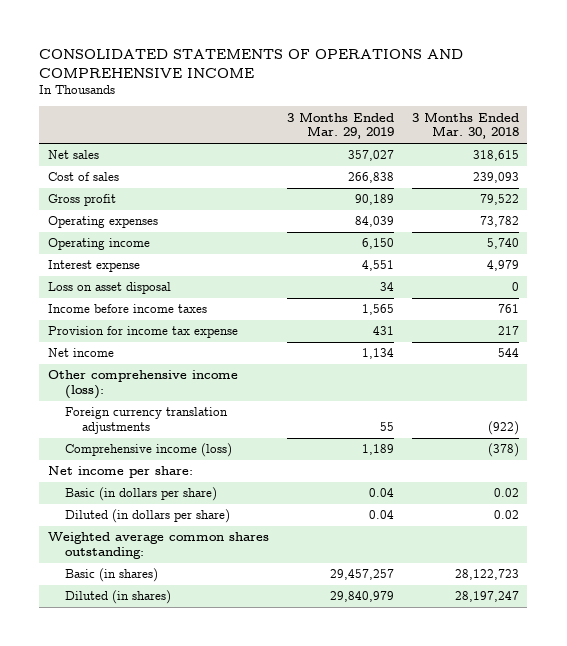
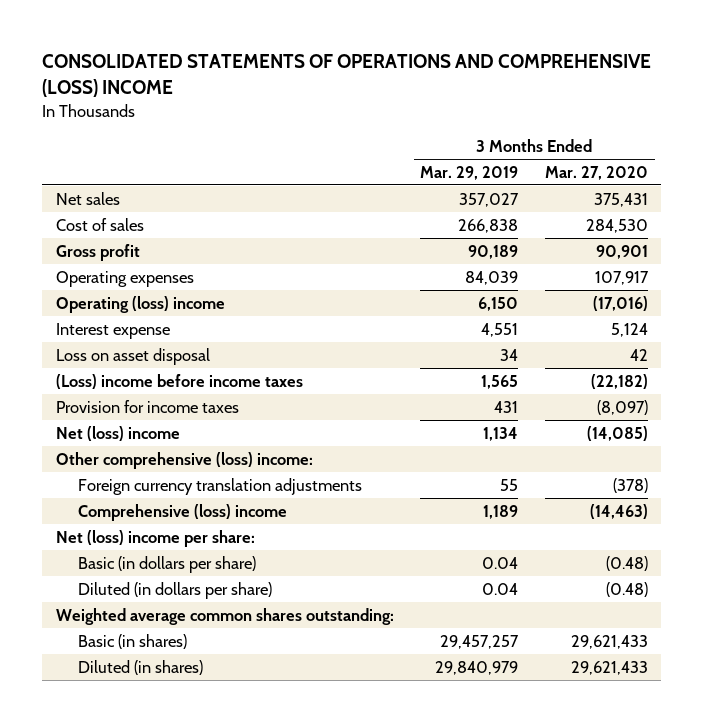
[39,48,464,78] CONSOLIDATED STATEMENTS OF OPERATIONS AND COMPREHENSIVE INCOME -> [42,54,652,98] CONSOLIDATED STATEMENTS OF OPERATIONS AND COMPREHENSIVE (LOSS) INCOME
[411,111,519,140] 3 Months Ended Mar. 30, 2018 -> none
none -> [545,165,649,180] Mar. 27, 2020
[48,238,151,251] Operating income -> [55,295,225,313] Operating (loss) income
[48,304,208,314] Income before income taxes -> [55,373,303,389] (Loss) income before income taxes
[48,326,239,339] Provision for income tax expense -> [55,399,239,413] Provision for income taxes
[48,348,115,358] Net income -> [55,425,180,441] Net (loss) income
[48,370,239,399] Other comprehensive income (loss): -> [55,451,313,469] Other comprehensive (loss) income:
[65,443,233,458] Comprehensive income (loss) -> [77,503,287,521] Comprehensive (loss) income
[48,466,194,479] Net income per share: -> [55,529,255,547] Net (loss) income per share:

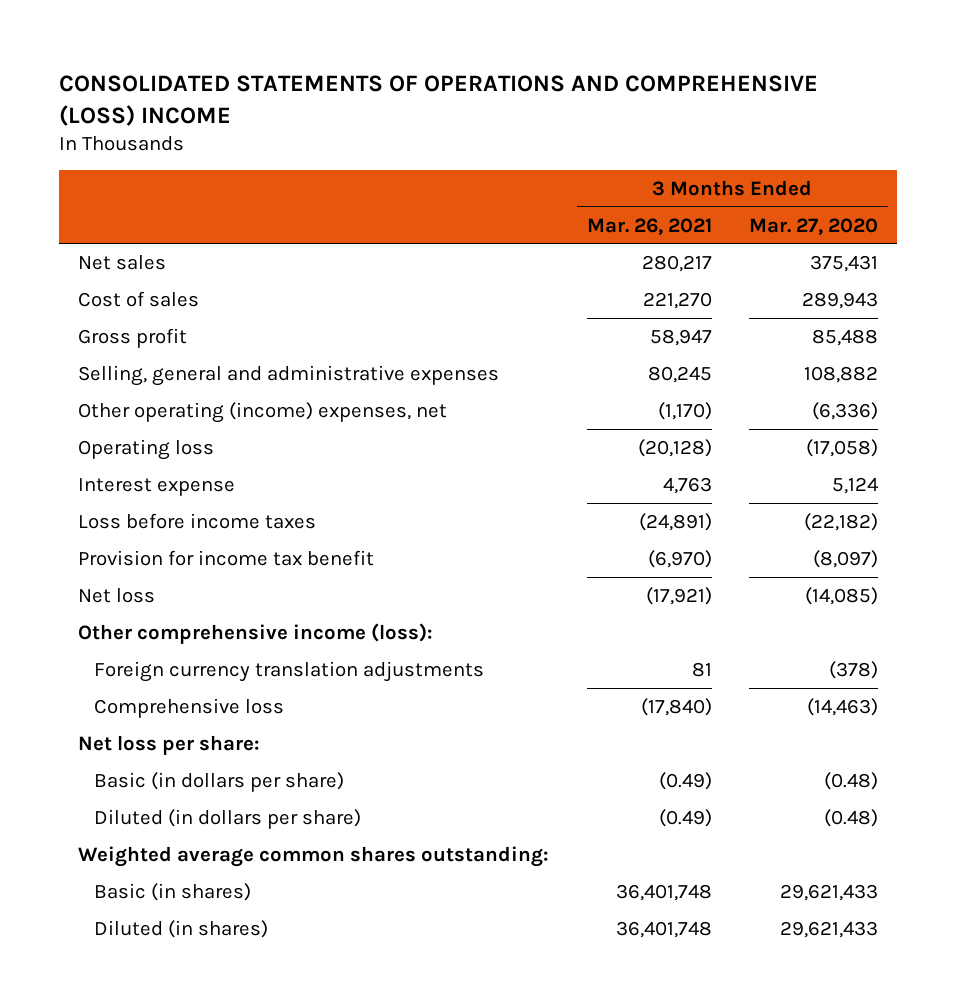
[420,165,519,180] Mar. 29, 2019 -> none
none -> [586,217,712,235] Mar. 26, 2021
[55,270,194,287] Operating expenses -> none
[586,218,649,233] 284,530 -> [802,291,879,309] 289,943
[596,244,649,259] 90,901 -> [812,328,879,346] 85,488
none -> [78,364,500,386] Selling, general and administrative expenses
none -> [78,401,448,423] Other operating (income) expenses, net
[55,295,225,313] Operating (loss) income -> [78,438,215,460] Operating loss
[593,295,649,311] (17,016) -> [806,438,879,457] (17,058)
[55,347,210,365] Loss on asset disposal -> none
[55,373,303,389] (Loss) income before income taxes -> [78,512,317,529] Loss before income taxes
[55,399,239,413] Provision for income taxes -> [78,549,375,566] Provision for income tax benefit
[55,425,180,441] Net (loss) income -> [78,587,156,603] Net loss
[55,451,313,469] Other comprehensive (loss) income: -> [78,622,434,644] Other comprehensive income (loss):
[77,503,287,521] Comprehensive (loss) income -> [93,697,284,718] Comprehensive loss
[55,529,255,547] Net (loss) income per share: -> [78,734,261,755] Net loss per share:

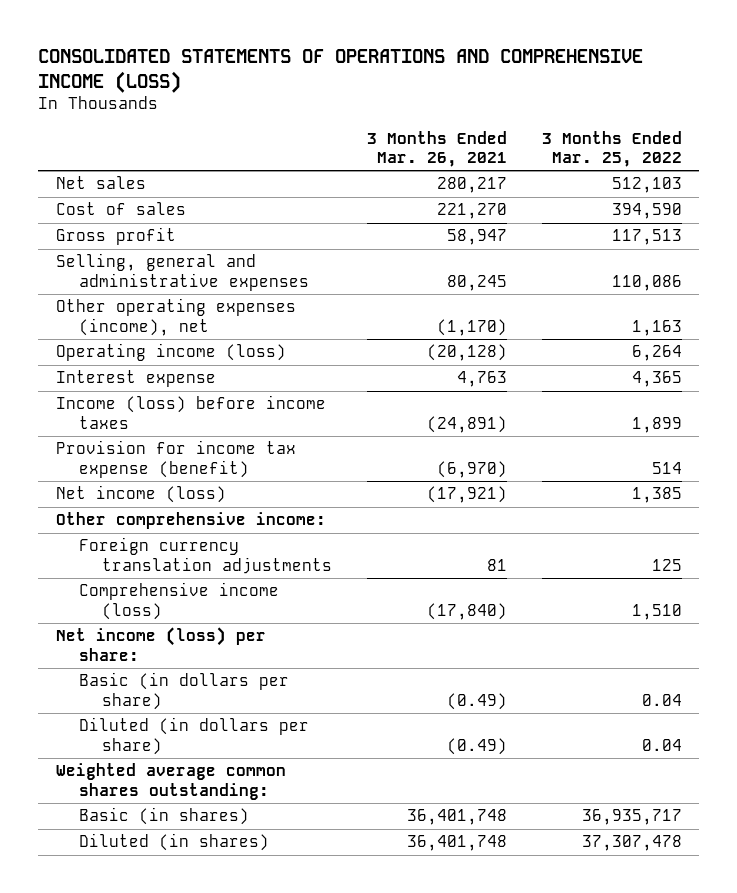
[59,74,819,126] CONSOLIDATED STATEMENTS OF OPERATIONS AND COMPREHENSIVE (LOSS) INCOME -> [38,49,644,93] CONSOLIDATED STATEMENTS OF OPERATIONS AND COMPREHENSIVE INCOME (LOSS)
[749,217,879,235] Mar. 27, 2020 -> none
none -> [541,130,682,168] 3 Months Ended Mar. 25, 2022
[78,401,448,423] Other operating (income) expenses, net -> [55,298,296,336] Other operating expenses (income), net
[78,438,215,460] Operating loss -> [55,343,286,362] Operating income (loss)
[78,512,317,529] Loss before income taxes -> [55,395,326,429] Income (loss) before income taxes
[78,549,375,566] Provision for income tax benefit -> [55,440,296,478] Provision for income tax expense (benefit)
[78,587,156,603] Net loss -> [55,485,226,504] Net income (loss)
[78,622,434,644] Other comprehensive income (loss): -> [55,512,326,530] Other comprehensive income:
[93,697,284,718] Comprehensive loss -> [78,582,279,620] Comprehensive income (loss)
[78,734,261,755] Net loss per share: -> [55,627,266,661] Net income (loss) per share:

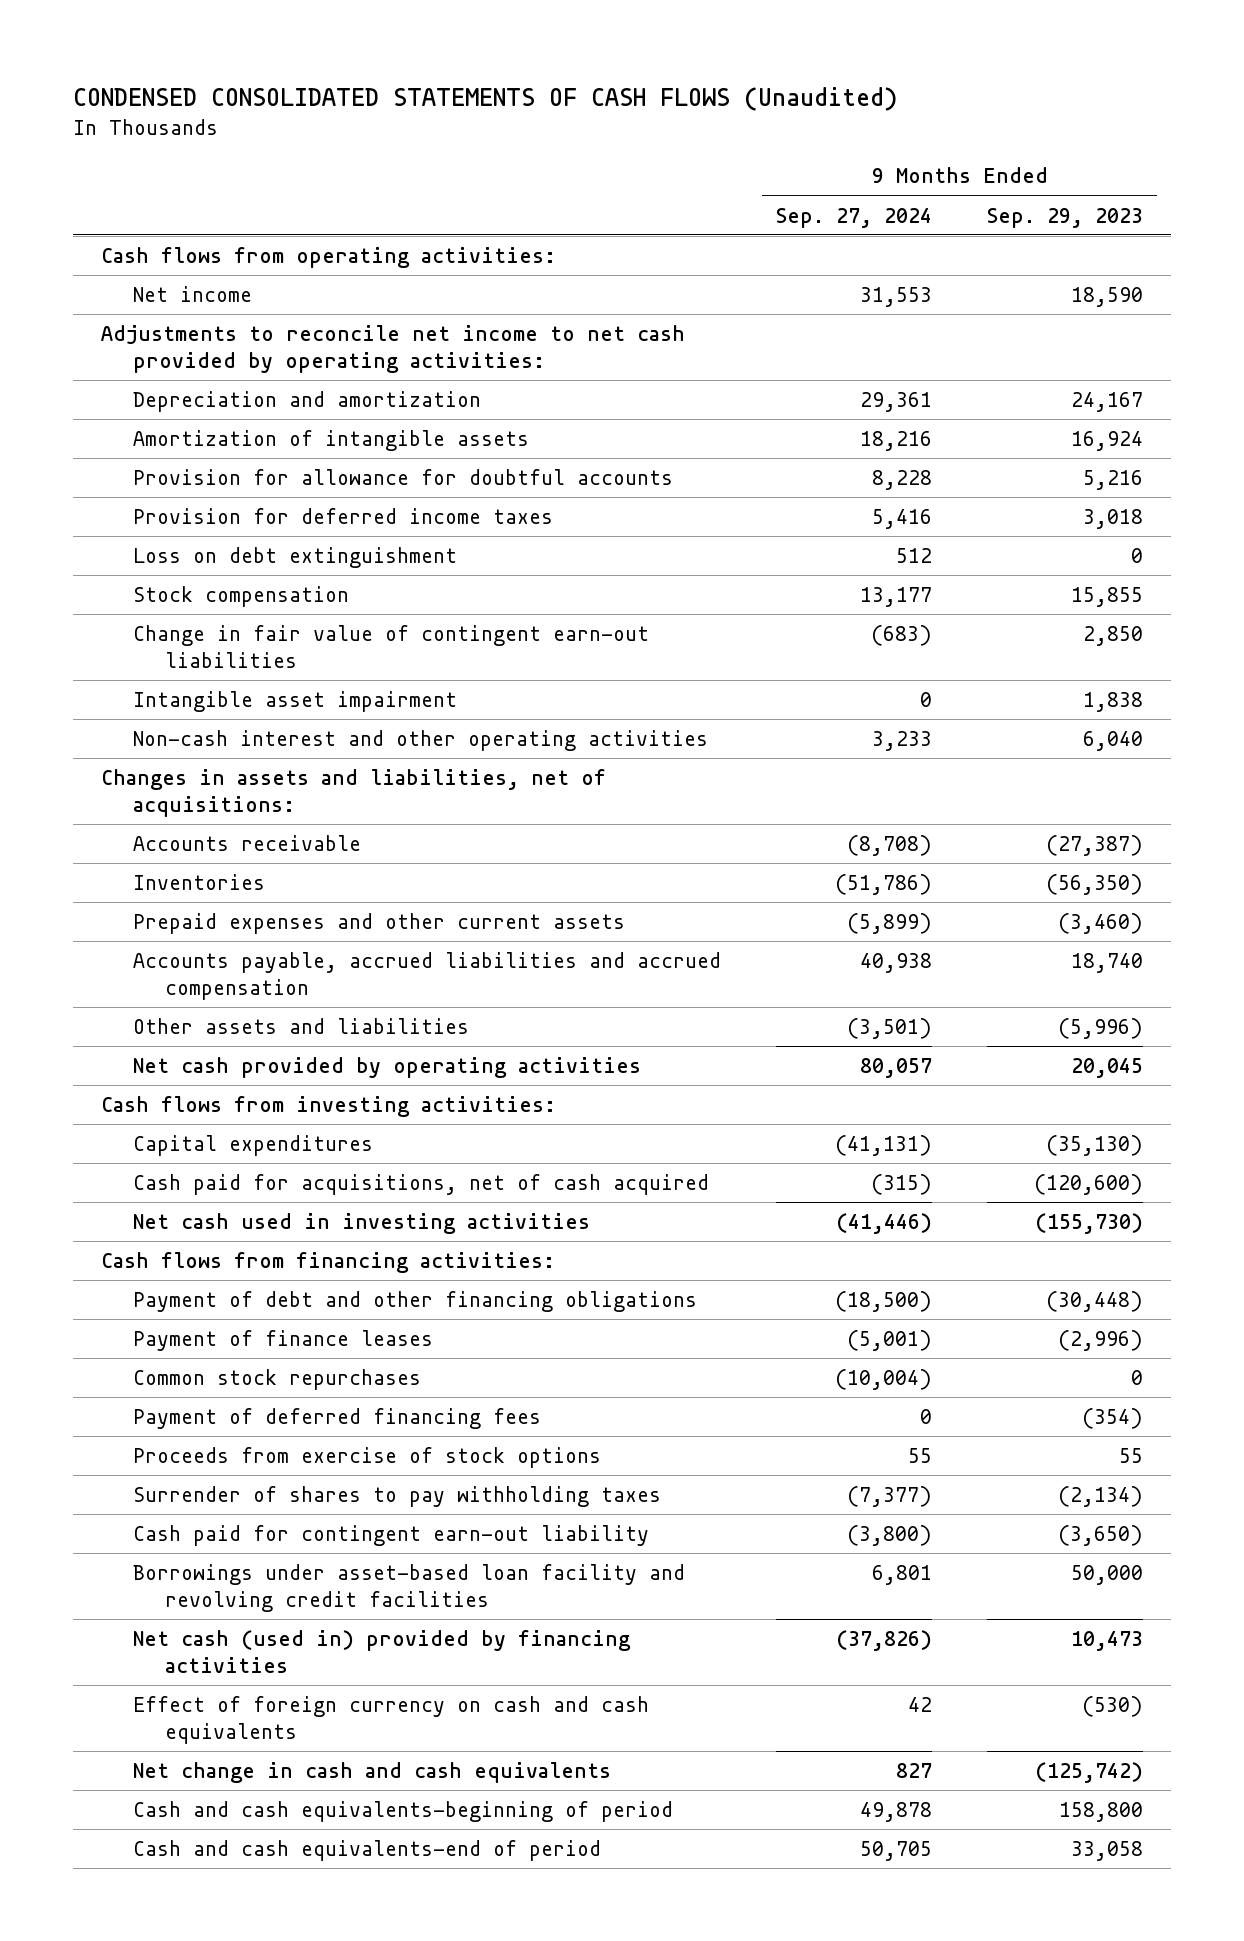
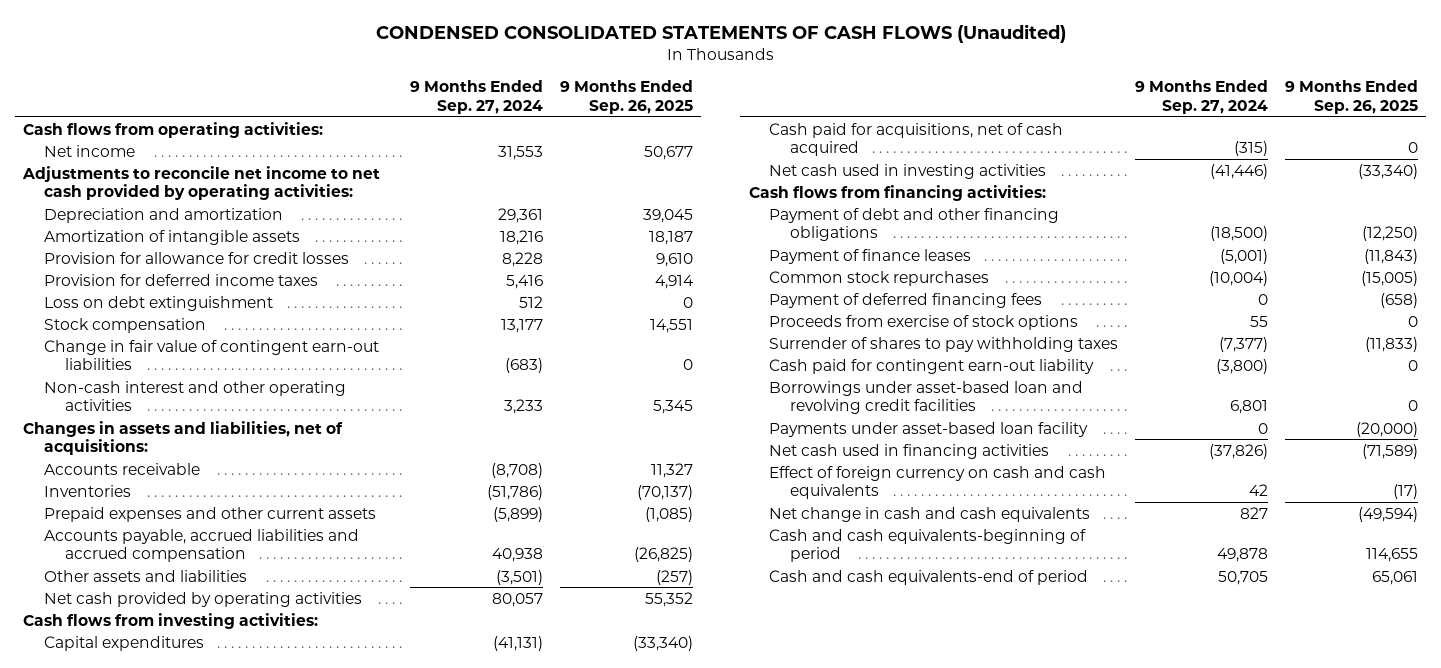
[987,207,1144,228] Sep. 29, 2023 -> none
none -> [559,80,693,114] 9 Months Ended Sep. 26, 2025
[132,469,673,486] Provision for allowance for doubtful accounts -> [44,251,350,264] Provision for allowance for credit losses
[132,691,457,713] Intangible asset impairment -> none
[132,1564,685,1612] Borrowings under asset-based loan facility and revolving credit facilities -> [769,380,1084,415] Borrowings under asset-based loan and revolving credit facilities
none -> [769,421,1089,437] Payments under asset-based loan facility
[132,1630,631,1673] Net cash (used in) provided by financing activities -> [769,443,1050,459] Net cash used in financing activities

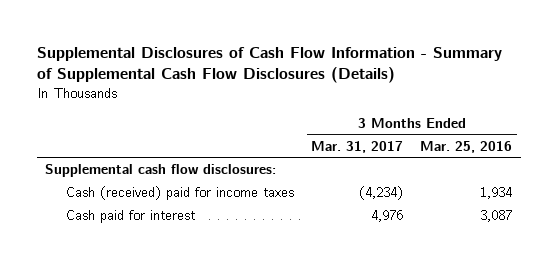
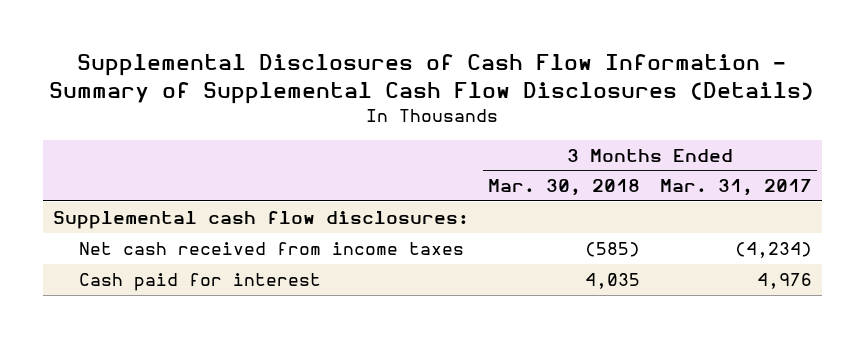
[420,140,513,153] Mar. 25, 2016 -> none
none -> [488,179,641,197] Mar. 30, 2018
[65,186,294,201] Cash (received) paid for income taxes -> [78,242,464,256] Net cash received from income taxes

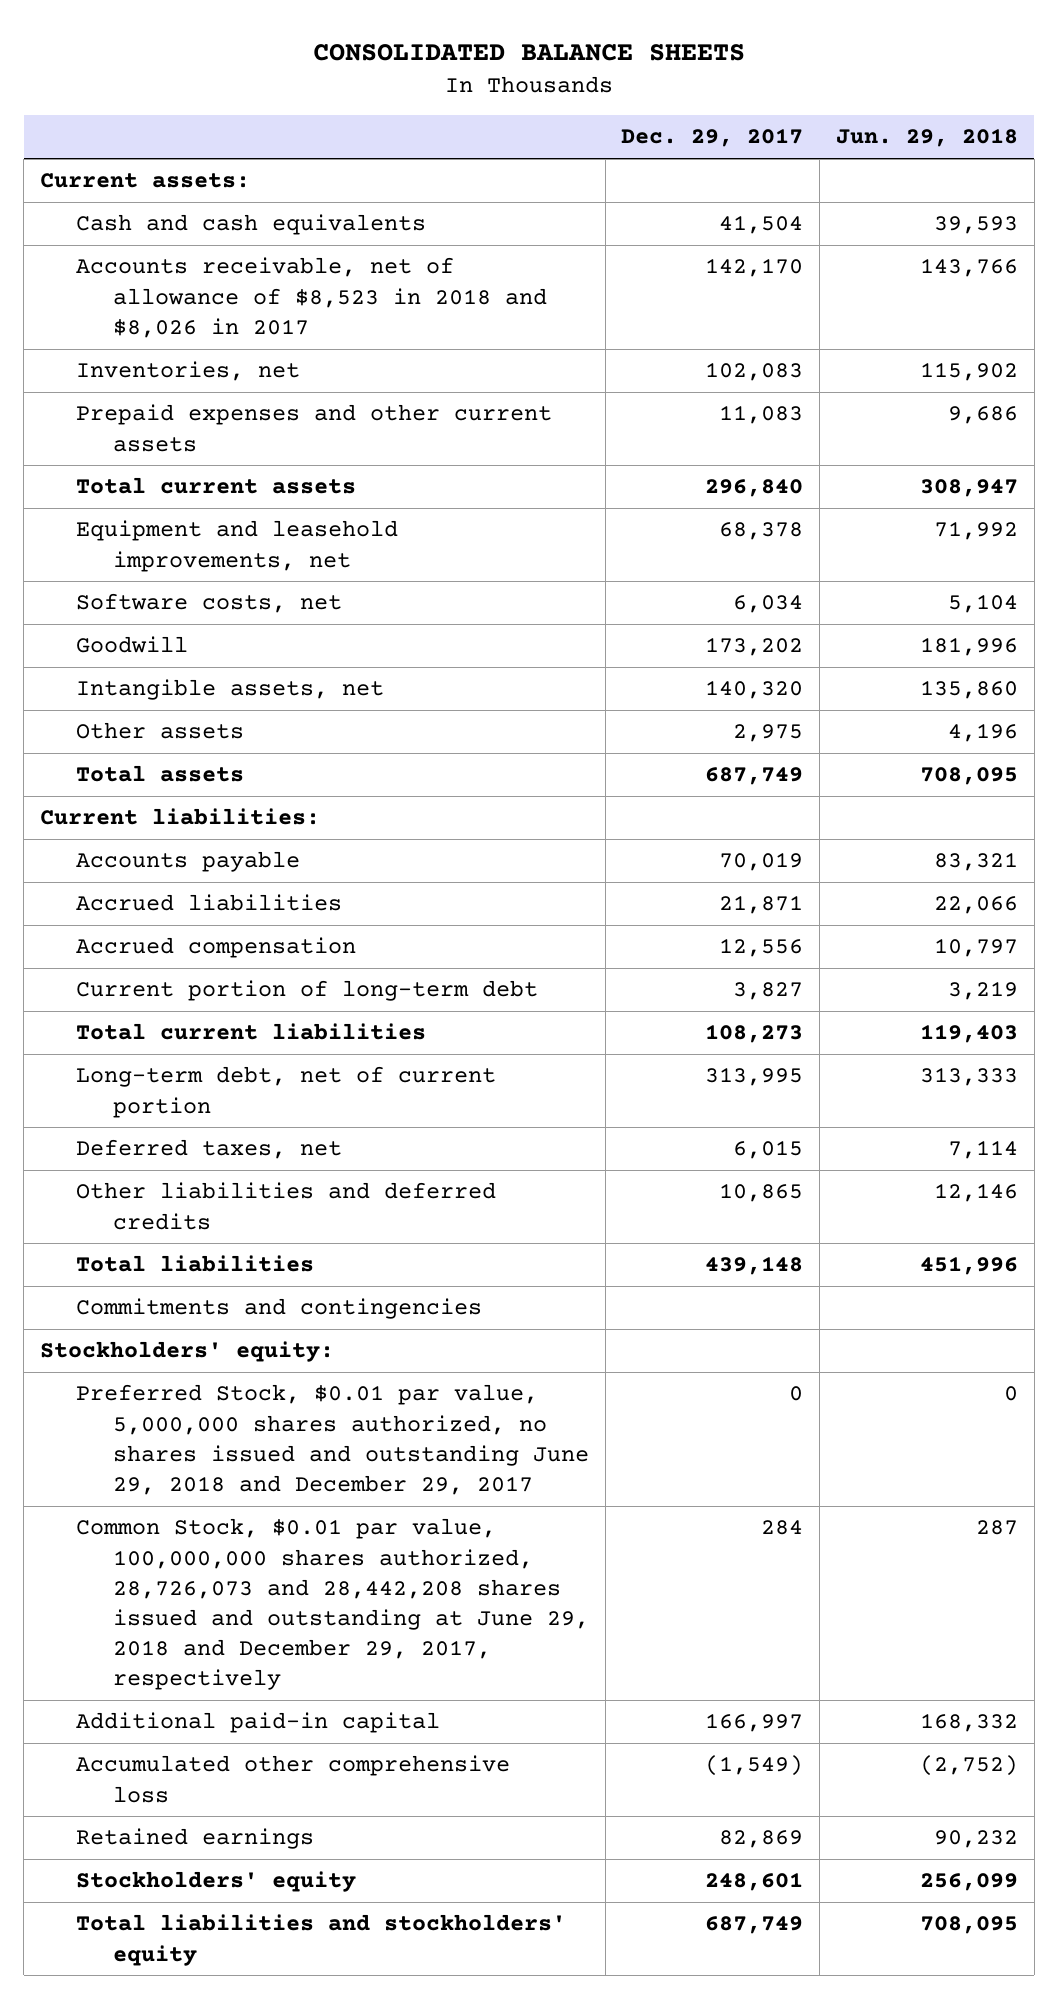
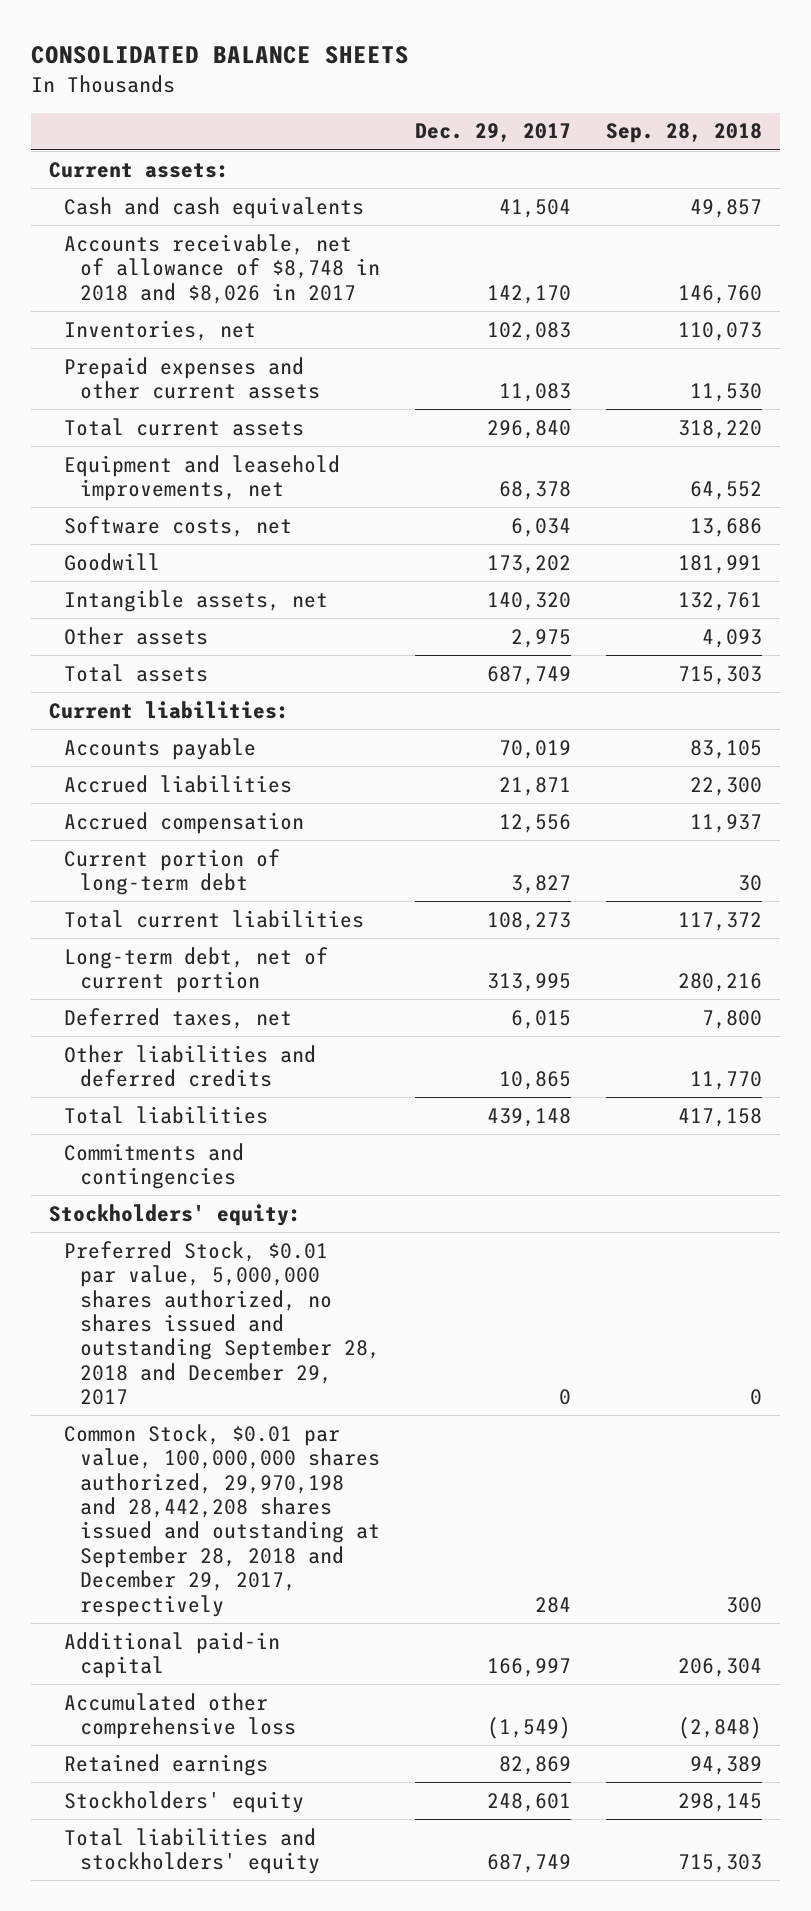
[836,128,1019,148] Jun. 29, 2018 -> none
none -> [606,123,763,144] Sep. 28, 2018
[76,257,547,338] Accounts receivable, net of allowance of $8,523 in 2018 and $8,026 in 2017 -> [64,233,380,304] Accounts receivable, net of allowance of $8,748 in 2018 and $8,026 in 2017
[76,1384,589,1495] Preferred Stock, $0.01 par value, 5,000,000 shares authorized, no shares issued and outstanding June 29, 2018 and December 29, 2017 -> [64,1240,380,1406] Preferred Stock, $0.01 par value, 5,000,000 shares authorized, no shares issued and outstanding September 28, 2018 and December 29, 2017
[76,1518,589,1691] Common Stock, $0.01 par value, 100,000,000 shares authorized, 28,726,073 and 28,442,208 shares issued and outstanding at June 29, 2018 and December 29, 2017, respectively -> [64,1423,380,1617] Common Stock, $0.01 par value, 100,000,000 shares authorized, 29,970,198 and 28,442,208 shares issued and outstanding at September 28, 2018 and December 29, 2017, respectively

